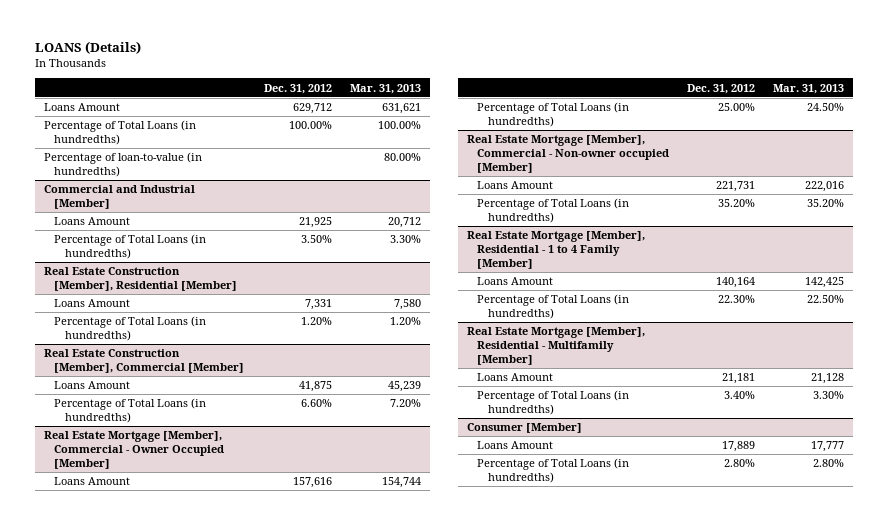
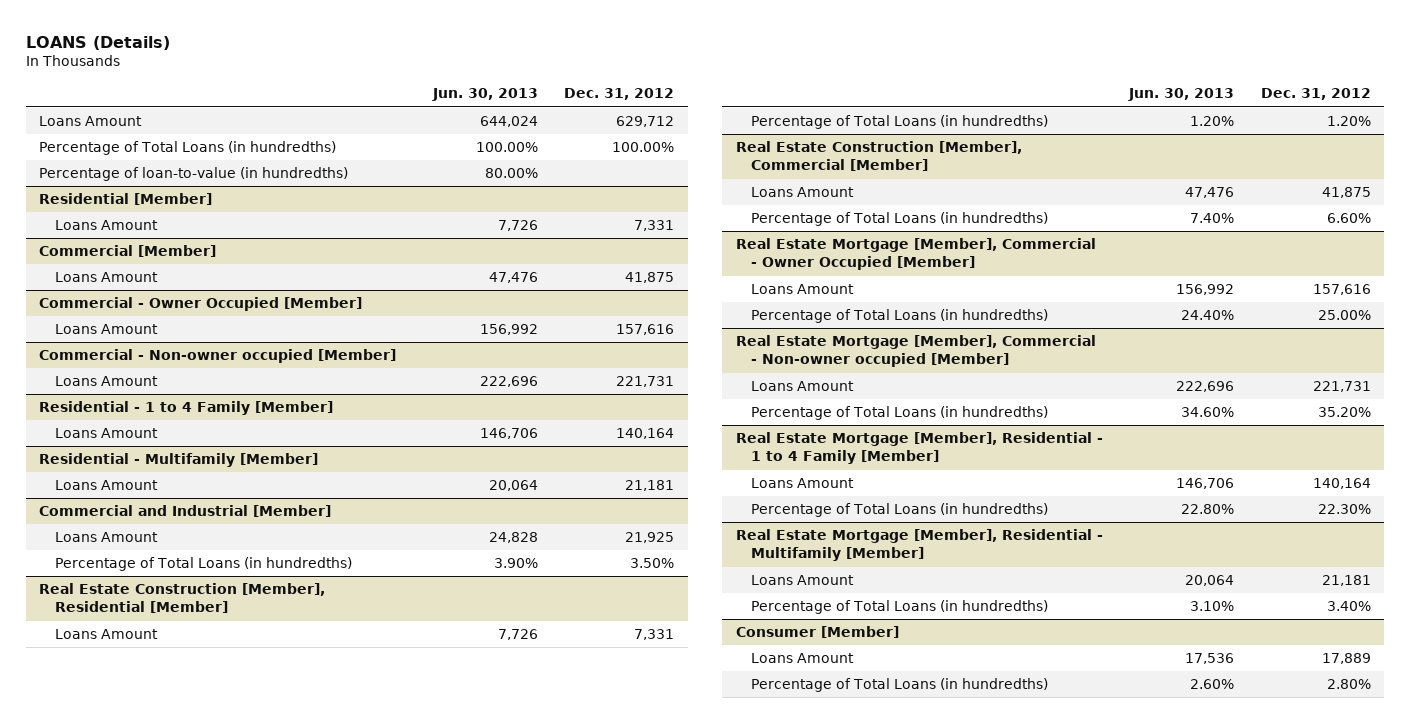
[349,83,421,94] Mar. 31, 2013 -> none
none -> [431,88,538,102] Jun. 30, 2013
none -> [39,193,213,206] Residential [Member]
none -> [55,220,159,231] Loans Amount
none -> [39,245,217,258] Commercial [Member]
none -> [55,272,159,283] Loans Amount
none -> [39,297,363,312] Commercial - Owner Occupied [Member]
none -> [55,324,159,335] Loans Amount
none -> [39,349,397,364] Commercial - Non-owner occupied [Member]
none -> [55,376,159,387] Loans Amount
none -> [39,401,334,416] Residential - 1 to 4 Family [Member]
none -> [55,428,159,439] Loans Amount
none -> [39,453,319,468] Residential - Multifamily [Member]
none -> [55,480,159,491] Loans Amount

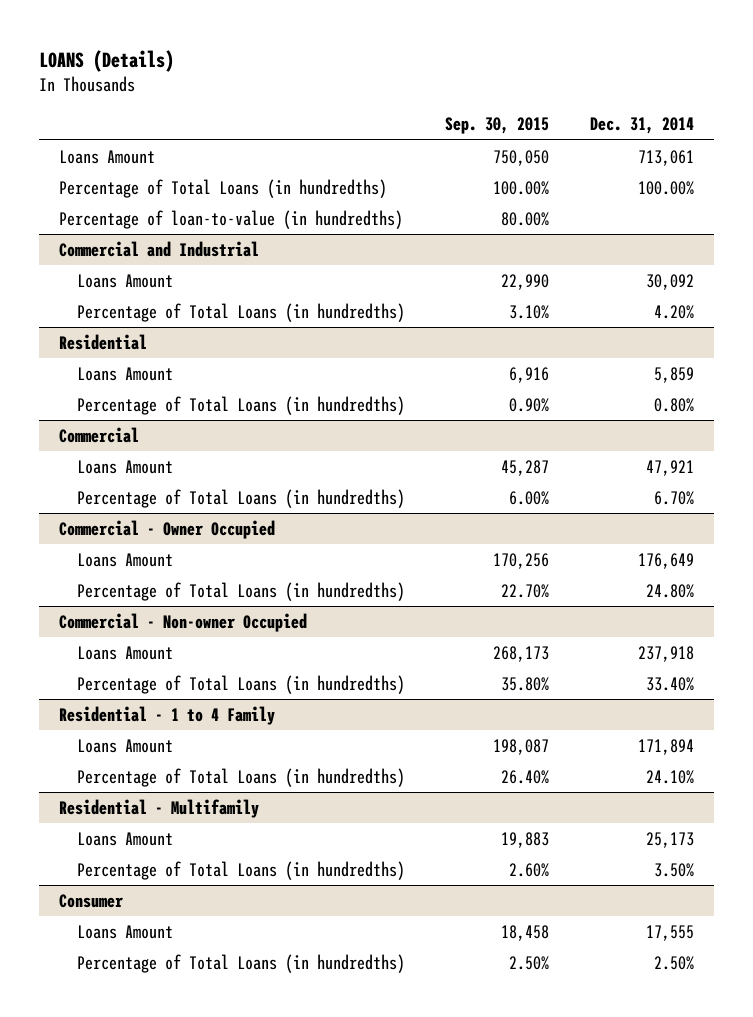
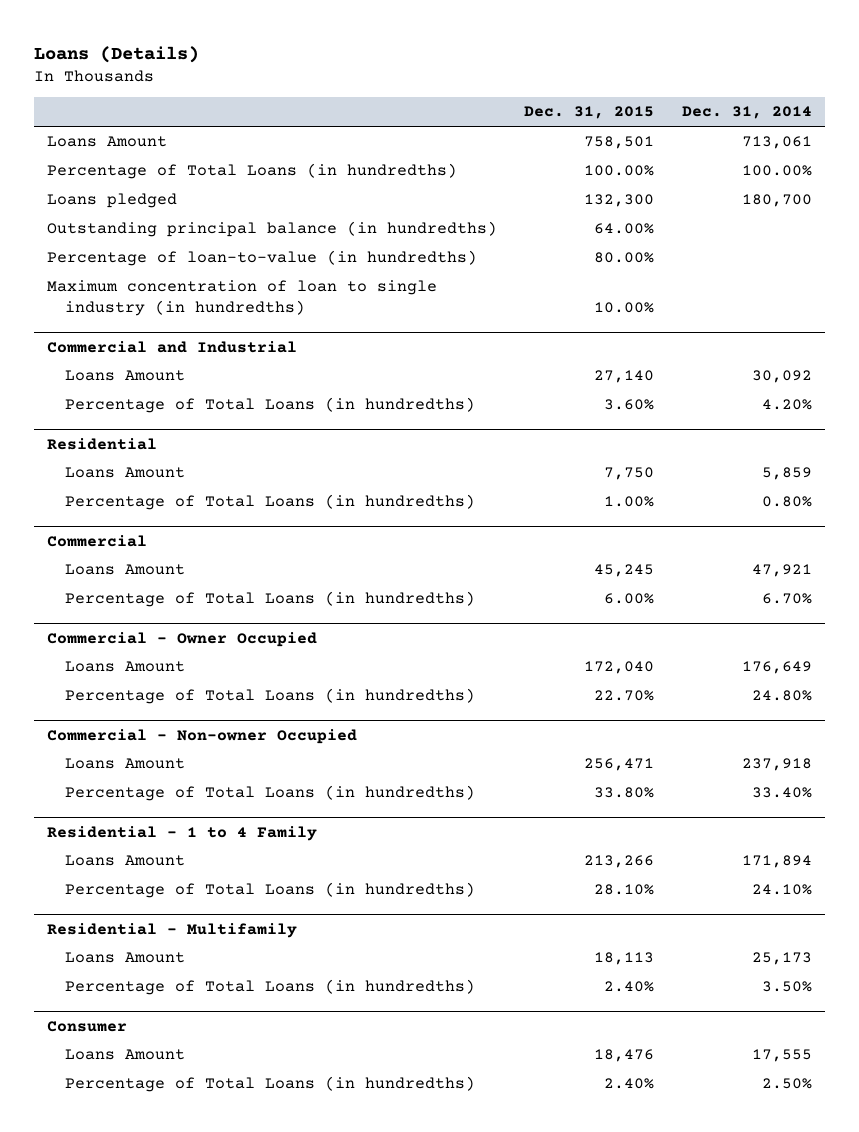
[39,49,175,72] LOANS (Details) -> [33,45,199,63] Loans (Details)
[445,117,550,135] Sep. 30, 2015 -> none
none -> [524,106,655,120] Dec. 31, 2015
none -> [47,193,178,209] Loans pledged
none -> [47,221,498,238] Outstanding principal balance (in hundredths)
none -> [47,280,438,317] Maximum concentration of loan to single industry (in hundredths)

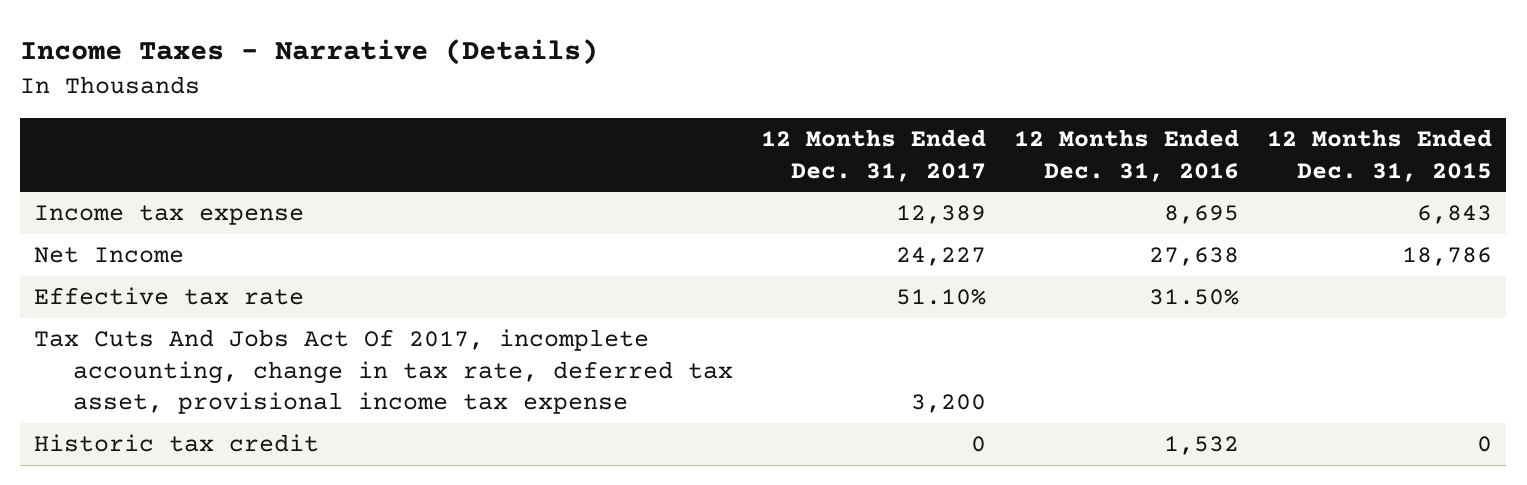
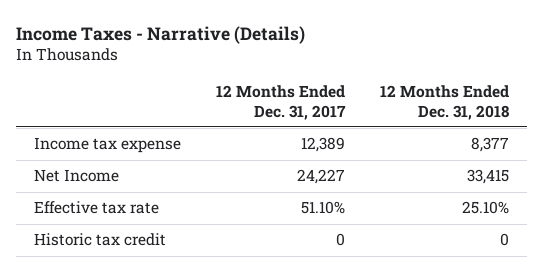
[1014,129,1240,182] 12 Months Ended Dec. 31, 2016 -> none
[1267,129,1493,182] 12 Months Ended Dec. 31, 2015 -> none
none -> [380,84,510,120] 12 Months Ended Dec. 31, 2018
[34,329,733,415] Tax Cuts And Jobs Act Of 2017, incomplete accounting, change in tax rate, deferred tax asset, provisional income tax expense -> none

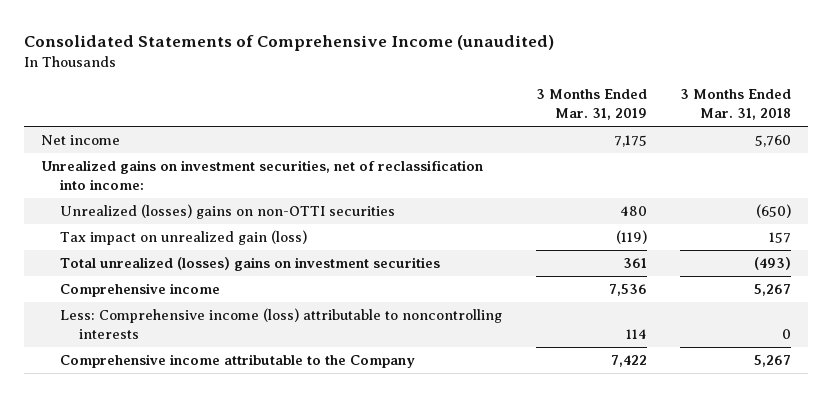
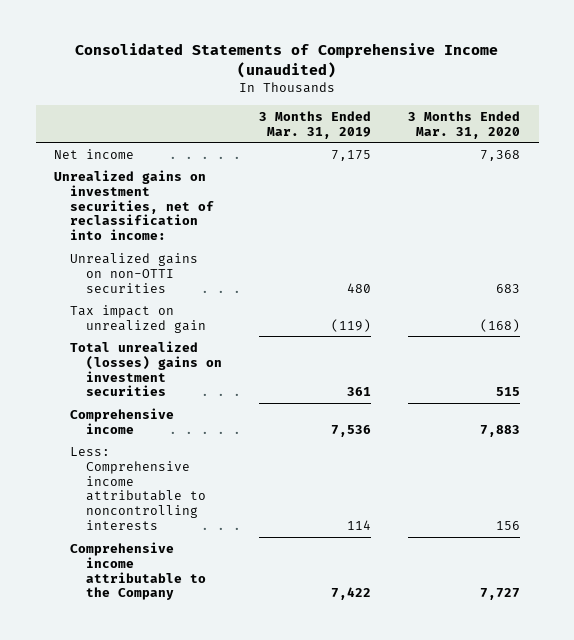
[680,89,792,121] 3 Months Ended Mar. 31, 2018 -> none
none -> [408,110,521,139] 3 Months Ended Mar. 31, 2020
[60,204,396,220] Unrealized (losses) gains on non-OTTI securities -> [70,252,199,293] Unrealized gains on non-OTTI securities
[60,230,308,246] Tax impact on unrealized gain (loss) -> [70,304,207,333] Tax impact on unrealized gain
[60,308,503,340] Less: Comprehensive income (loss) attributable to noncontrolling interests -> [70,446,207,531] Less: Comprehensive income attributable to noncontrolling interests

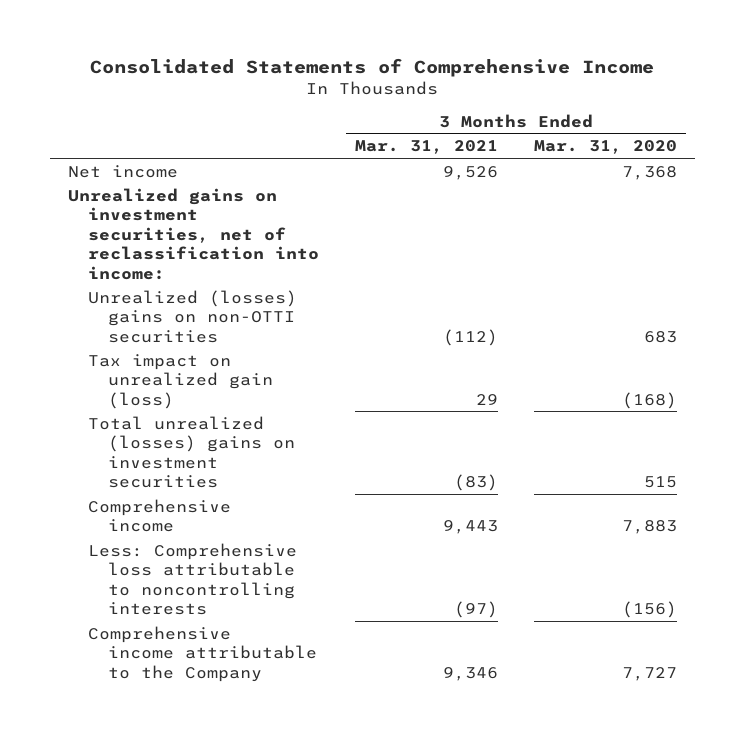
[75,43,499,79] Consolidated Statements of Comprehensive Income (unaudited) -> [90,58,655,78] Consolidated Statements of Comprehensive Income
[259,110,372,139] 3 Months Ended Mar. 31, 2019 -> none
none -> [355,140,499,155] Mar. 31, 2021
[70,252,199,293] Unrealized gains on non-OTTI securities -> [87,289,297,343] Unrealized (losses) gains on non-OTTI securities
[70,304,207,333] Tax impact on unrealized gain -> [87,353,274,409] Tax impact on unrealized gain (loss)
[70,446,207,531] Less: Comprehensive income attributable to noncontrolling interests -> [87,542,297,616] Less: Comprehensive loss attributable to noncontrolling interests
[496,521,521,531] 156 -> [622,601,678,619] (156)

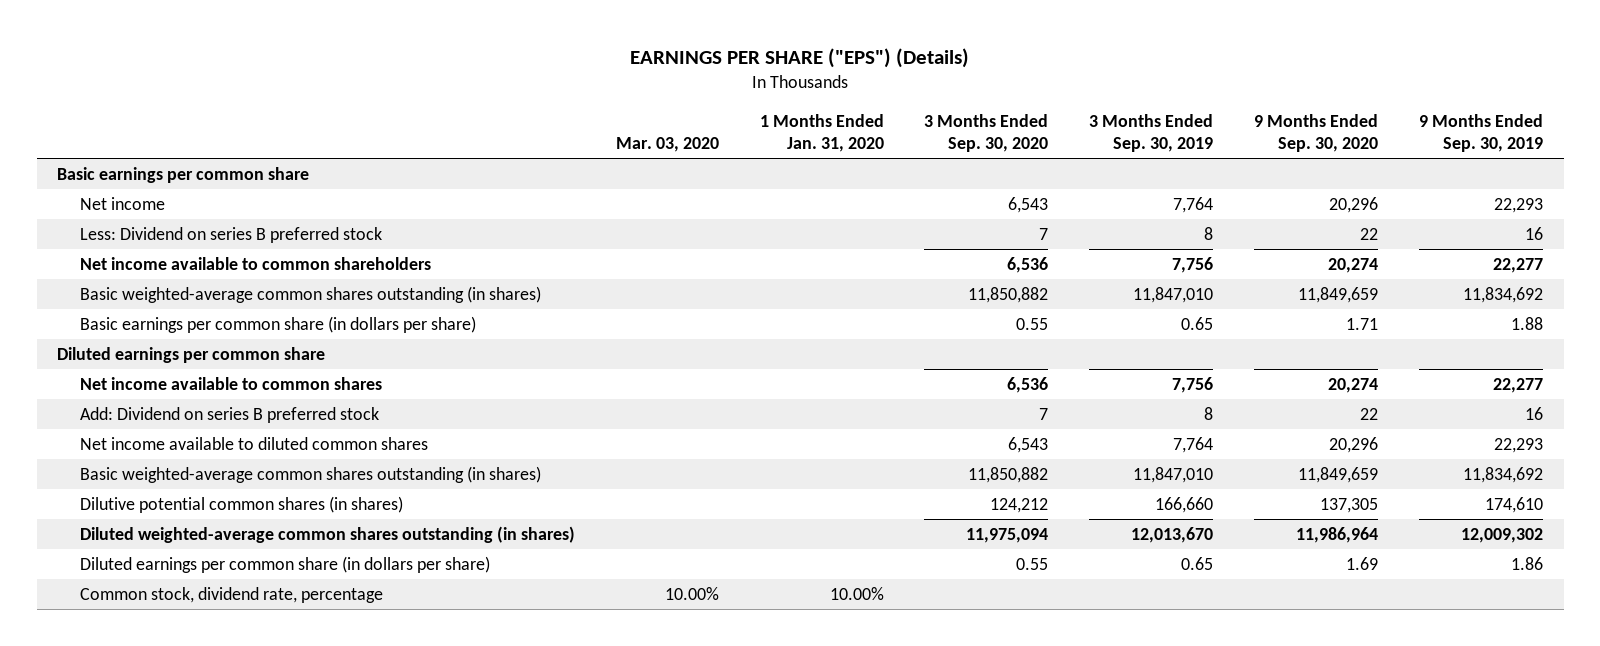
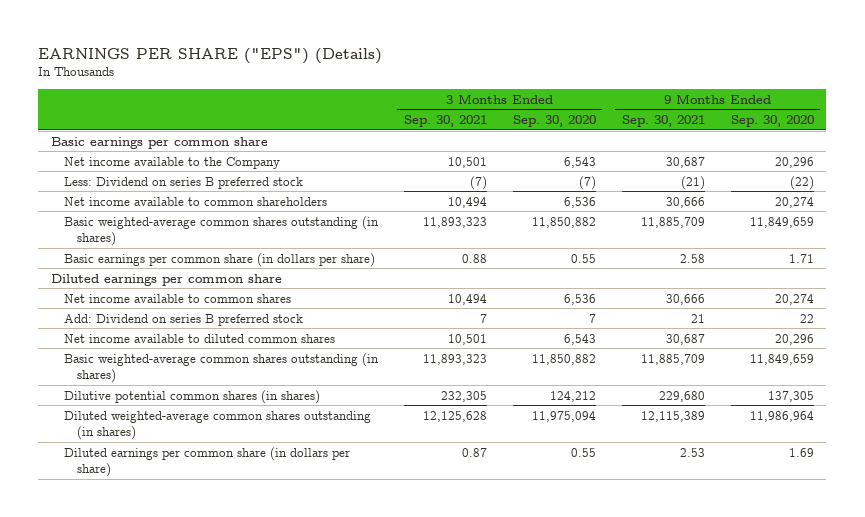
[615,137,719,153] Mar. 03, 2020 -> none
[759,113,884,153] 1 Months Ended Jan. 31, 2020 -> none
[1089,113,1214,153] 3 Months Ended Sep. 30, 2019 -> none
[1419,113,1544,153] 9 Months Ended Sep. 30, 2019 -> none
none -> [403,115,487,128] Sep. 30, 2021
none -> [621,115,705,128] Sep. 30, 2021
[79,196,165,210] Net income -> [63,156,280,169] Net income available to the Company
[1039,227,1049,240] 7 -> [578,175,596,190] (7)
[1360,227,1379,240] 22 -> [789,175,814,190] (22)
[79,586,383,603] Common stock, dividend rate, percentage -> none

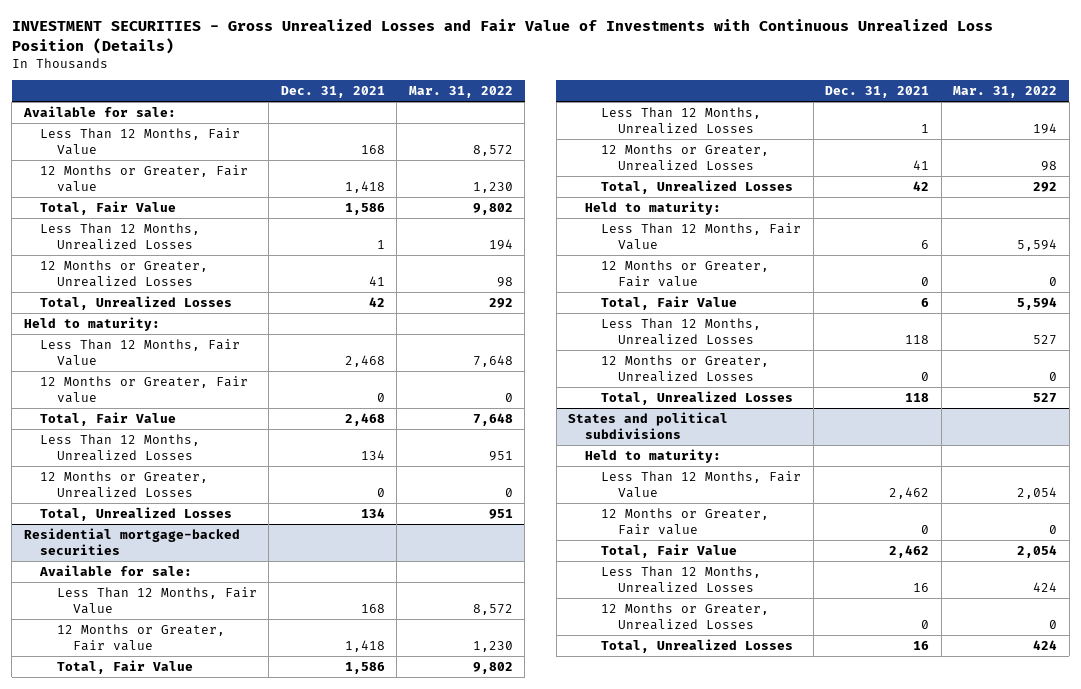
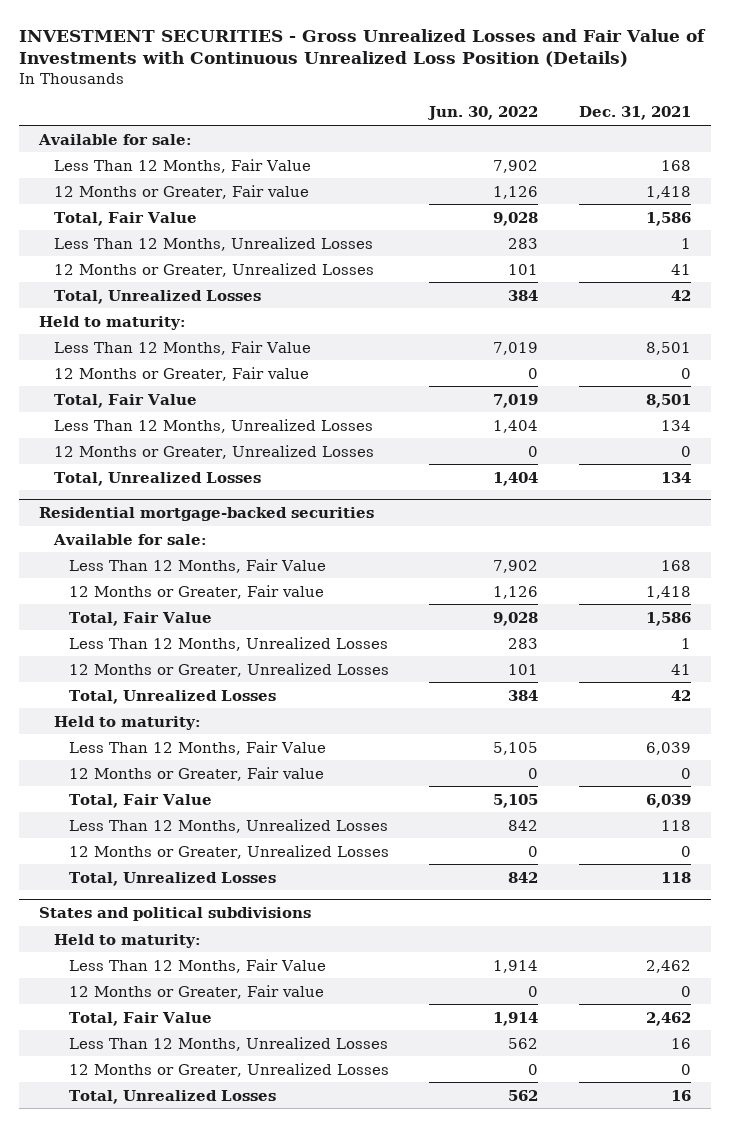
[408,86,513,99] Mar. 31, 2022 -> none
none -> [427,106,539,121] Jun. 30, 2022
[344,354,385,367] 2,468 -> [645,341,691,355] 8,501
[344,412,385,426] 2,468 -> [645,393,691,408] 8,501
[921,239,930,249] 6 -> [645,741,691,755] 6,039
[921,297,930,307] 6 -> [645,793,691,808] 6,039

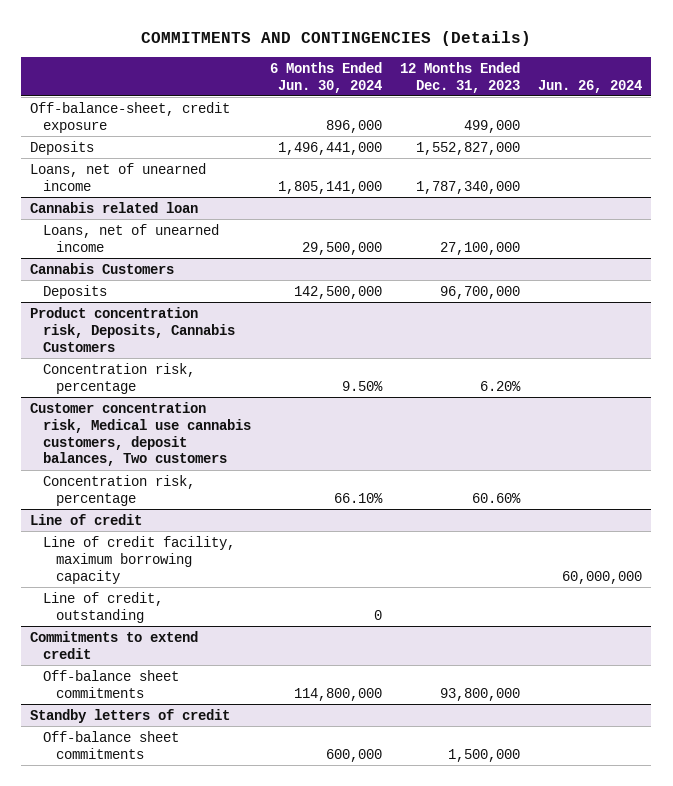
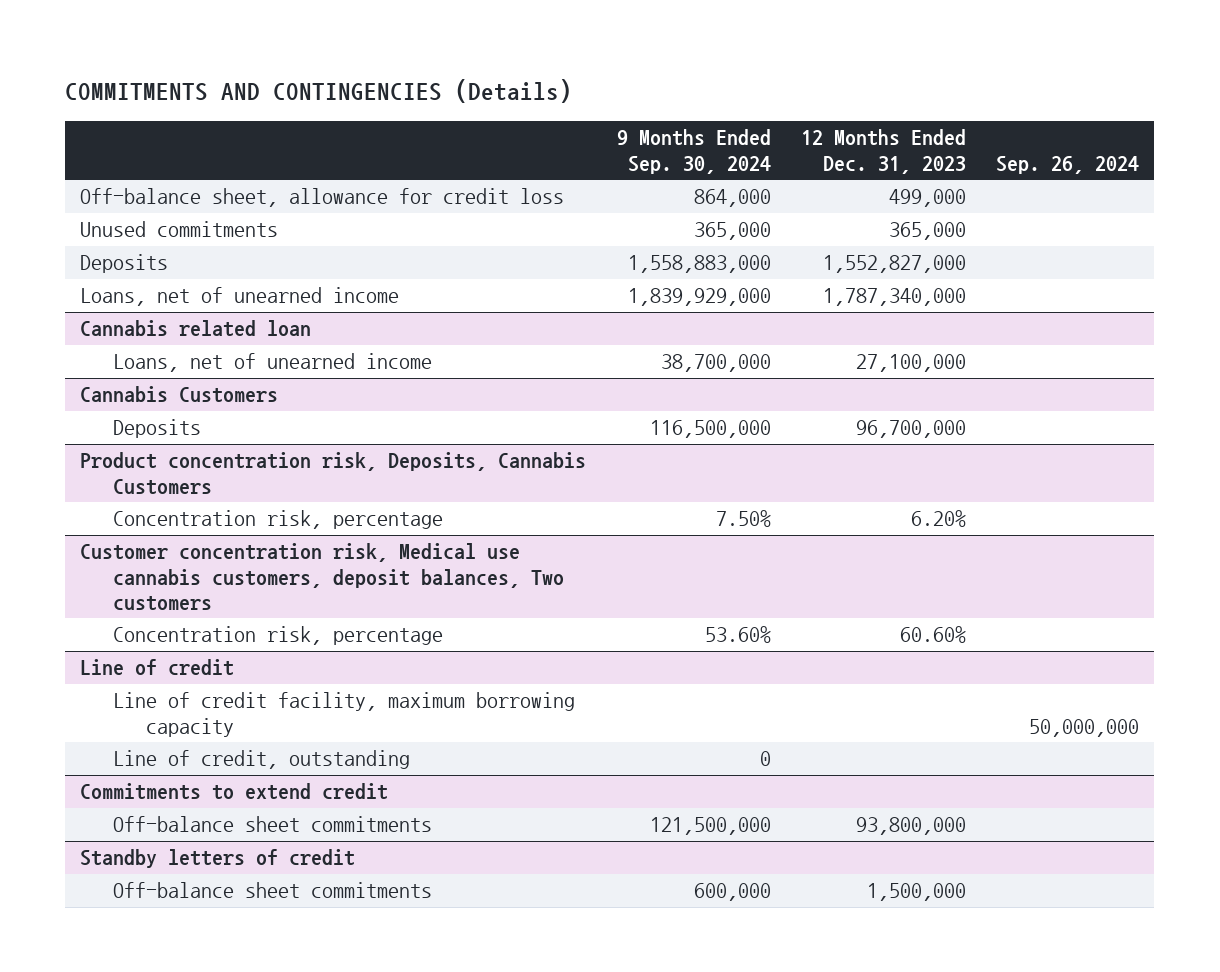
[269,61,382,93] 6 Months Ended Jun. 30, 2024 -> none
[538,79,643,93] Jun. 26, 2024 -> none
none -> [616,129,771,174] 9 Months Ended Sep. 30, 2024
none -> [996,155,1140,174] Sep. 26, 2024
[30,101,231,133] Off-balance-sheet, credit exposure -> [80,188,565,208] Off-balance sheet, allowance for credit loss
none -> [80,221,279,238] Unused commitments

